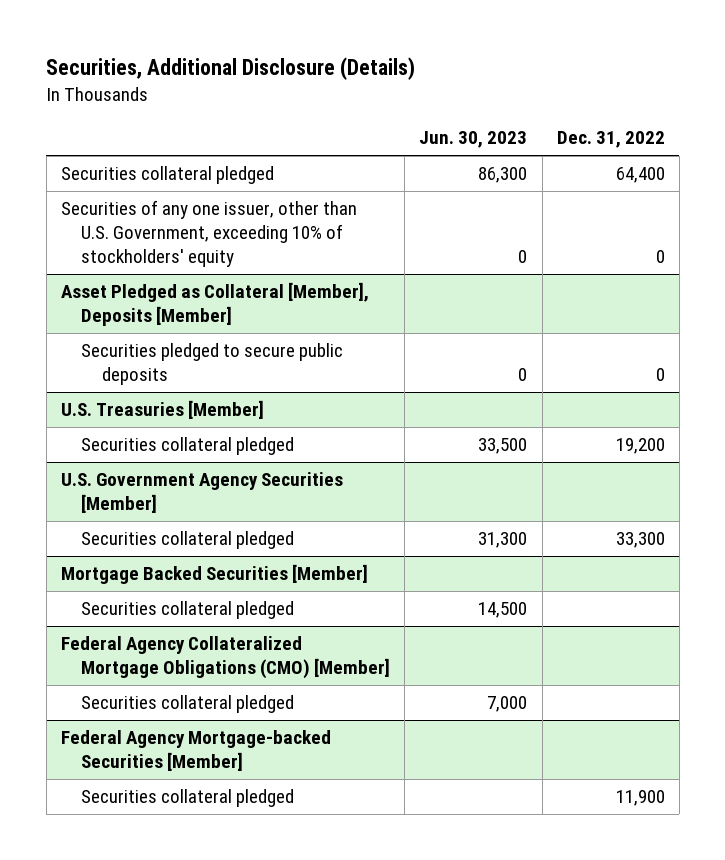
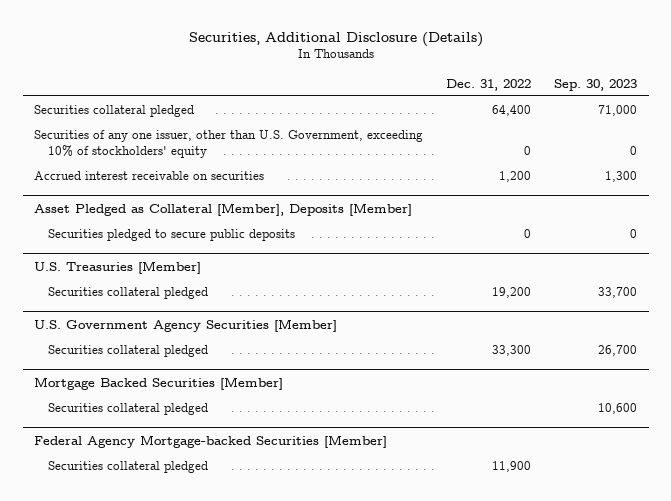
[419,131,528,149] Jun. 30, 2023 -> none
none -> [554,78,638,91] Sep. 30, 2023
none -> [34,170,265,180] Accrued interest receivable on securities
[60,636,391,680] Federal Agency Collateralized Mortgage Obligations (CMO) [Member] -> none
[81,695,295,714] Securities collateral pledged -> none

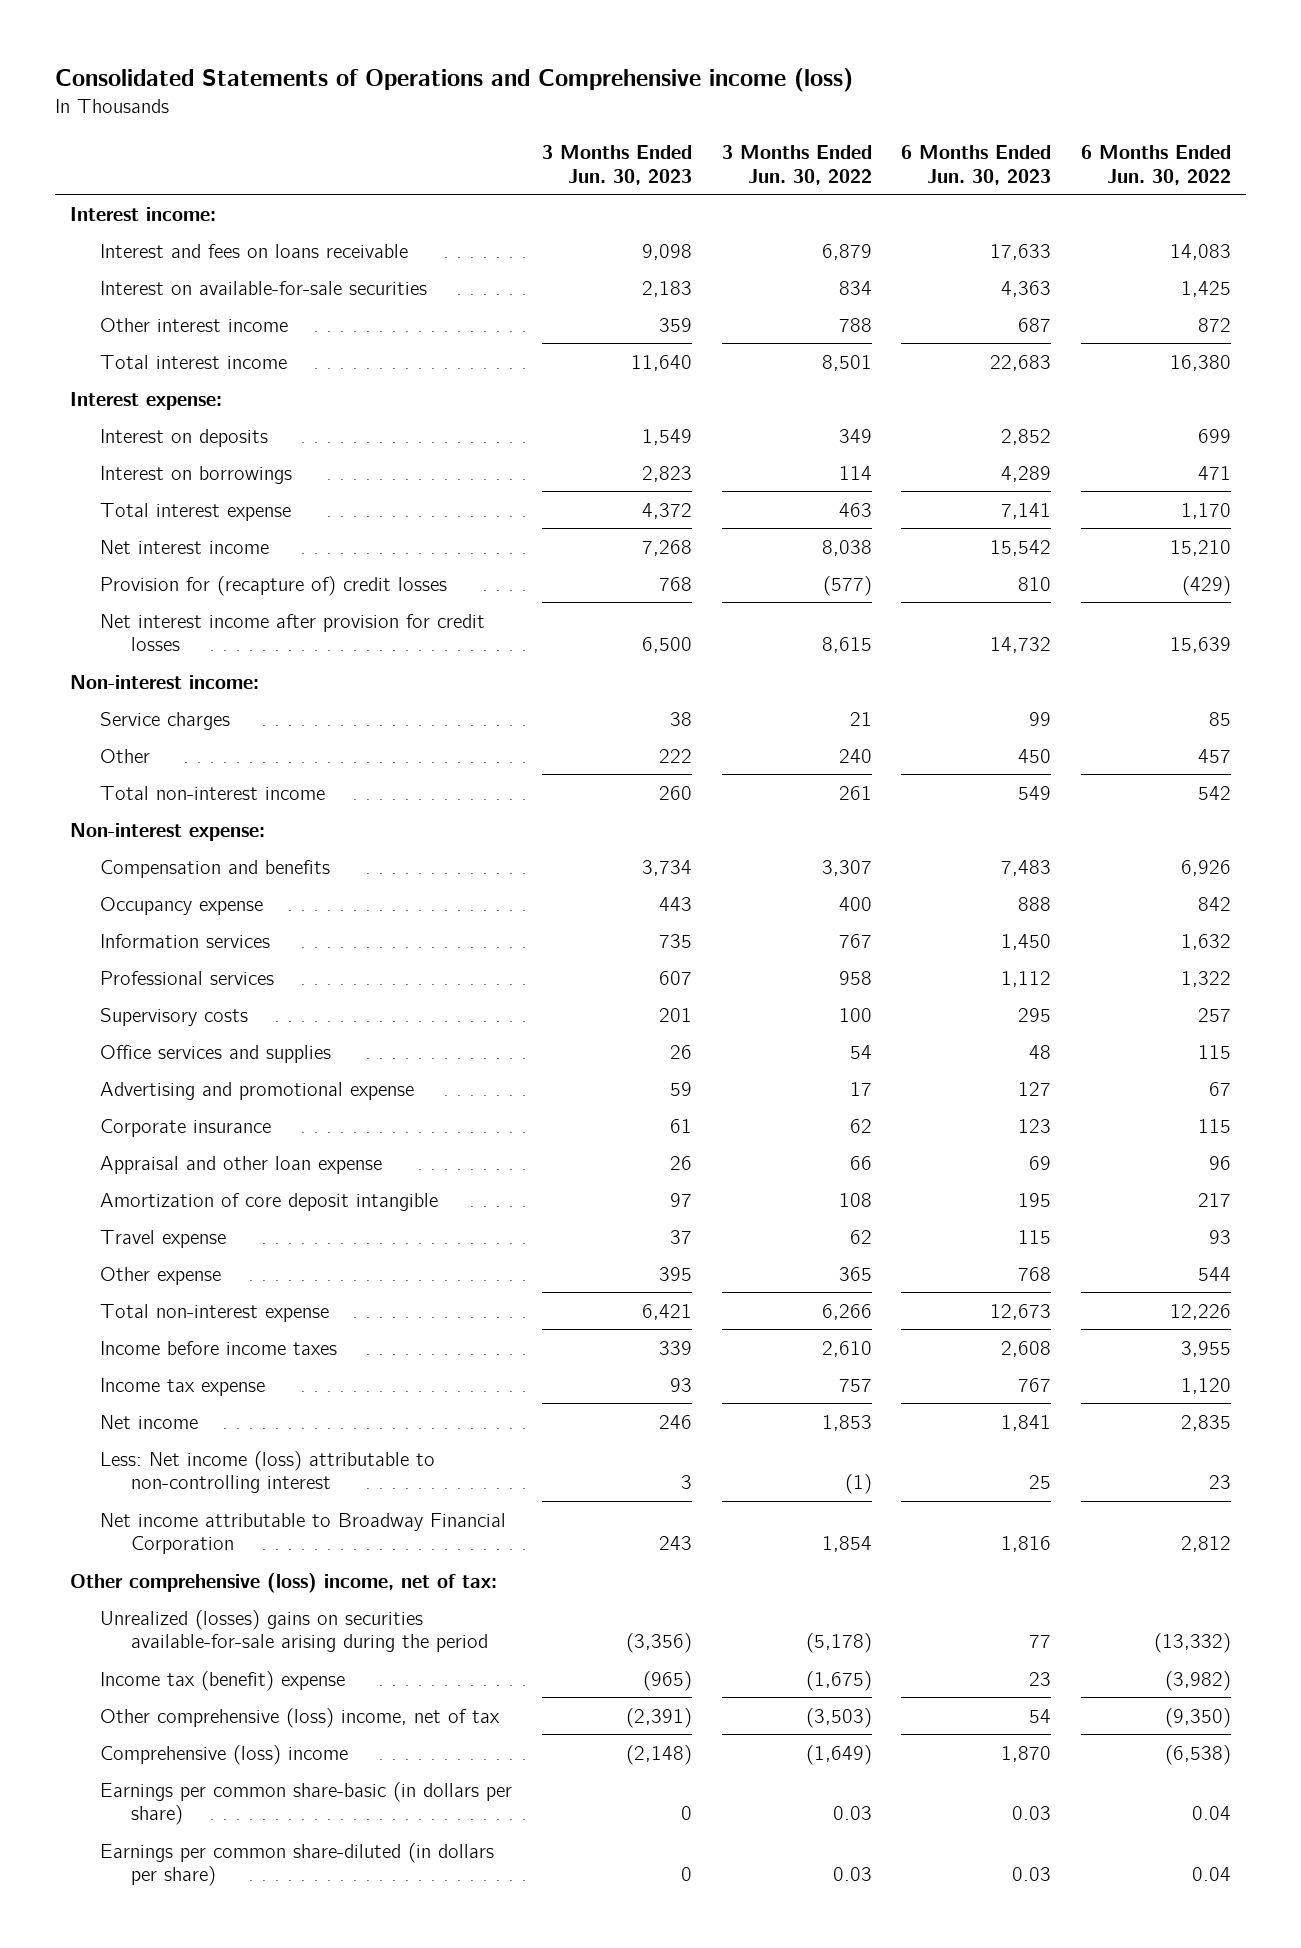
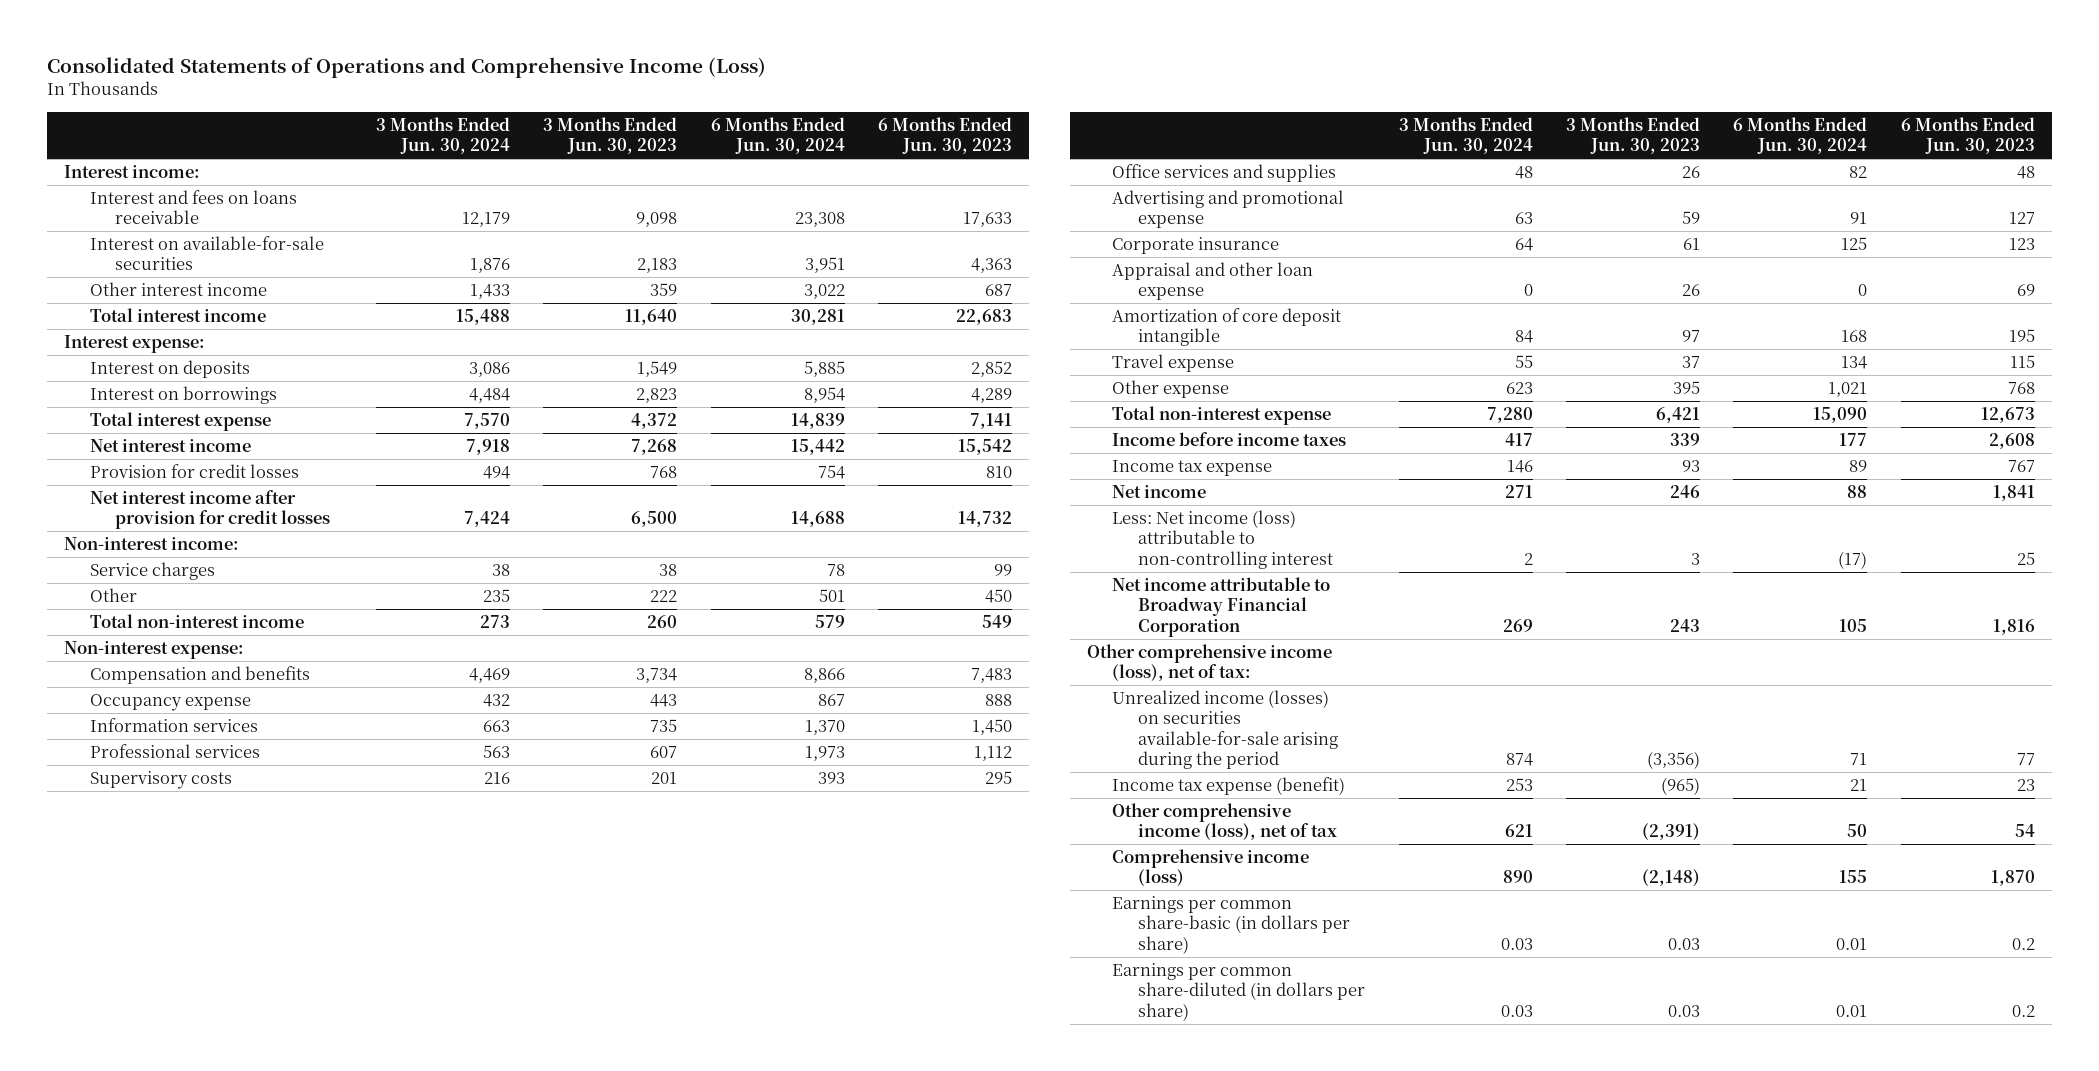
[54,68,853,93] Consolidated Statements of Operations and Comprehensive income (loss) -> [47,57,767,79] Consolidated Statements of Operations and Comprehensive Income (Loss)
[721,145,872,185] 3 Months Ended Jun. 30, 2022 -> none
[1081,145,1232,185] 6 Months Ended Jun. 30, 2022 -> none
none -> [375,116,510,155] 3 Months Ended Jun. 30, 2024
none -> [710,116,845,155] 6 Months Ended Jun. 30, 2024
[100,575,448,596] Provision for (recapture of) credit losses -> [89,463,299,478] Provision for credit losses
[69,1572,497,1593] Other comprehensive (loss) income, net of tax: -> [1086,643,1332,682] Other comprehensive income (loss), net of tax:
[100,1609,488,1653] Unrealized (losses) gains on securities available-for-sale arising during the period -> [1112,689,1339,770] Unrealized income (losses) on securities available-for-sale arising during the period
[100,1670,346,1691] Income tax (benefit) expense -> [1112,776,1346,795] Income tax expense (benefit)
[100,1707,501,1728] Other comprehensive (loss) income, net of tax -> [1112,802,1338,841] Other comprehensive income (loss), net of tax
[100,1744,349,1765] Comprehensive (loss) income -> [1112,848,1310,887] Comprehensive income (loss)
[681,1806,693,1821] 0 -> [1667,937,1700,950] 0.03
[1012,1806,1052,1821] 0.03 -> [2011,937,2035,950] 0.2
[681,1867,693,1882] 0 -> [1667,1004,1700,1017] 0.03
[1012,1867,1052,1882] 0.03 -> [2011,1004,2035,1017] 0.2

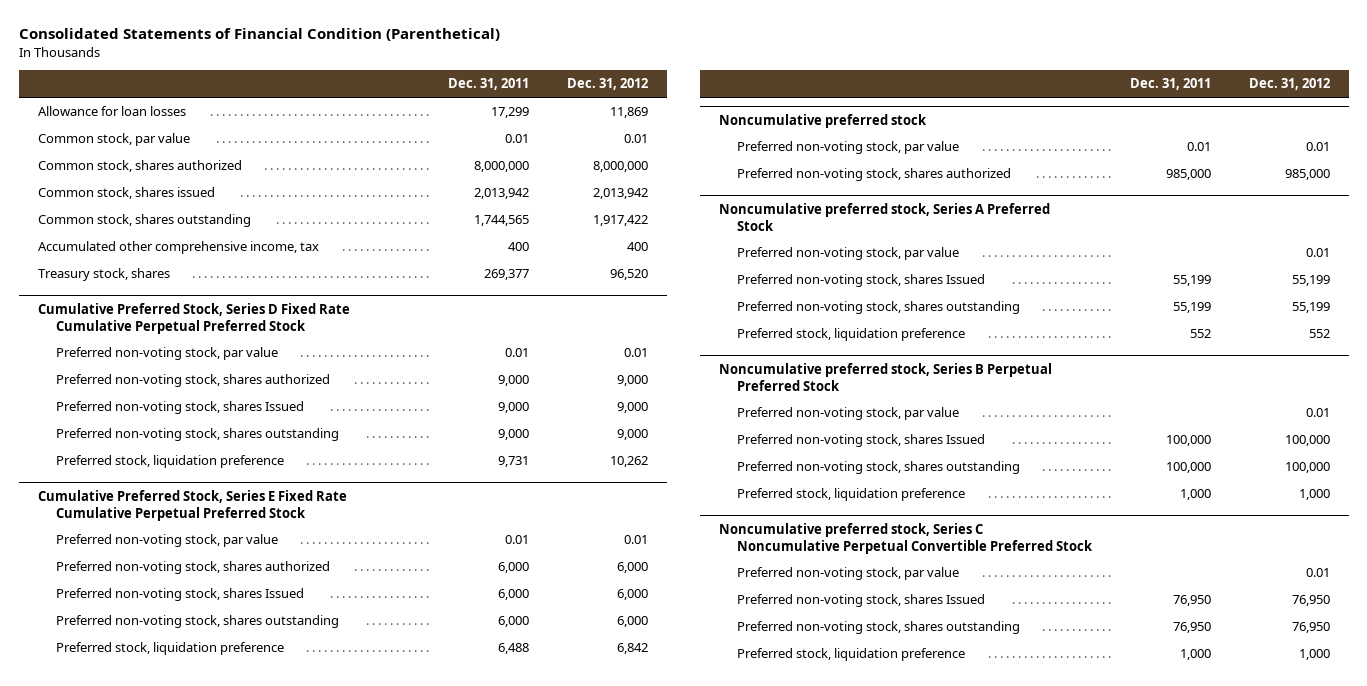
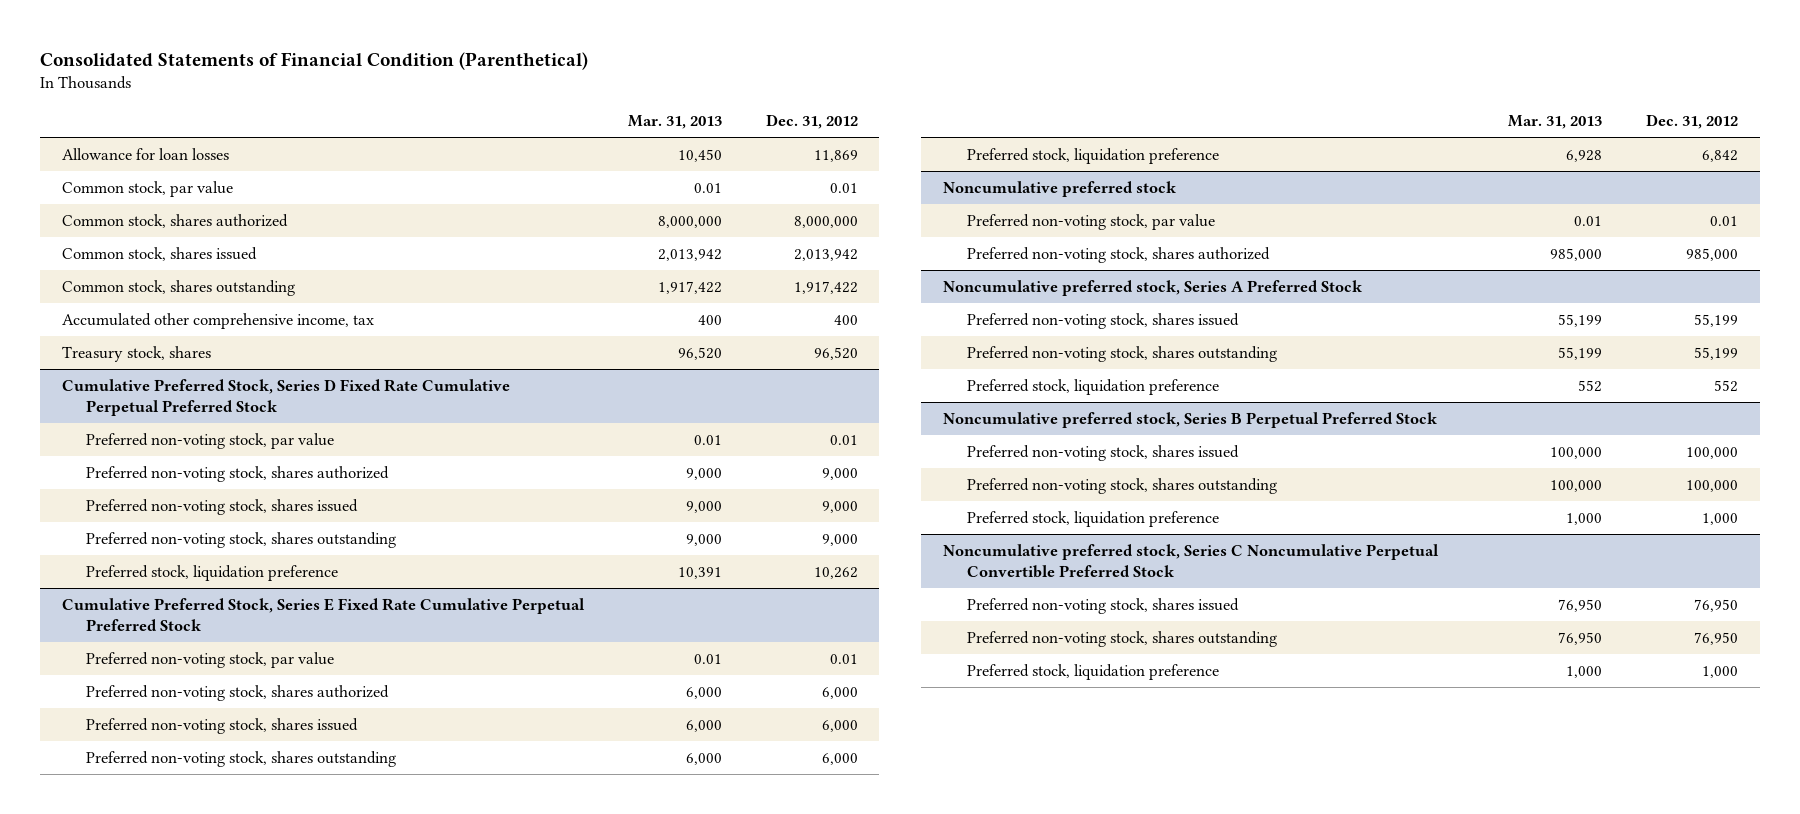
[448,78,530,91] Dec. 31, 2011 -> none
none -> [627,115,722,130] Mar. 31, 2013
[55,401,304,415] Preferred non-voting stock, shares Issued -> [86,498,359,515] Preferred non-voting stock, shares issued
[55,588,304,602] Preferred non-voting stock, shares Issued -> [86,717,359,734] Preferred non-voting stock, shares issued
[737,247,960,261] Preferred non-voting stock, par value -> none
[737,274,986,288] Preferred non-voting stock, shares Issued -> [966,312,1239,329] Preferred non-voting stock, shares issued
[737,407,960,421] Preferred non-voting stock, par value -> none
[737,434,986,448] Preferred non-voting stock, shares Issued -> [966,444,1239,461] Preferred non-voting stock, shares issued
[737,567,960,581] Preferred non-voting stock, par value -> none
[737,594,986,608] Preferred non-voting stock, shares Issued -> [966,597,1239,614] Preferred non-voting stock, shares issued

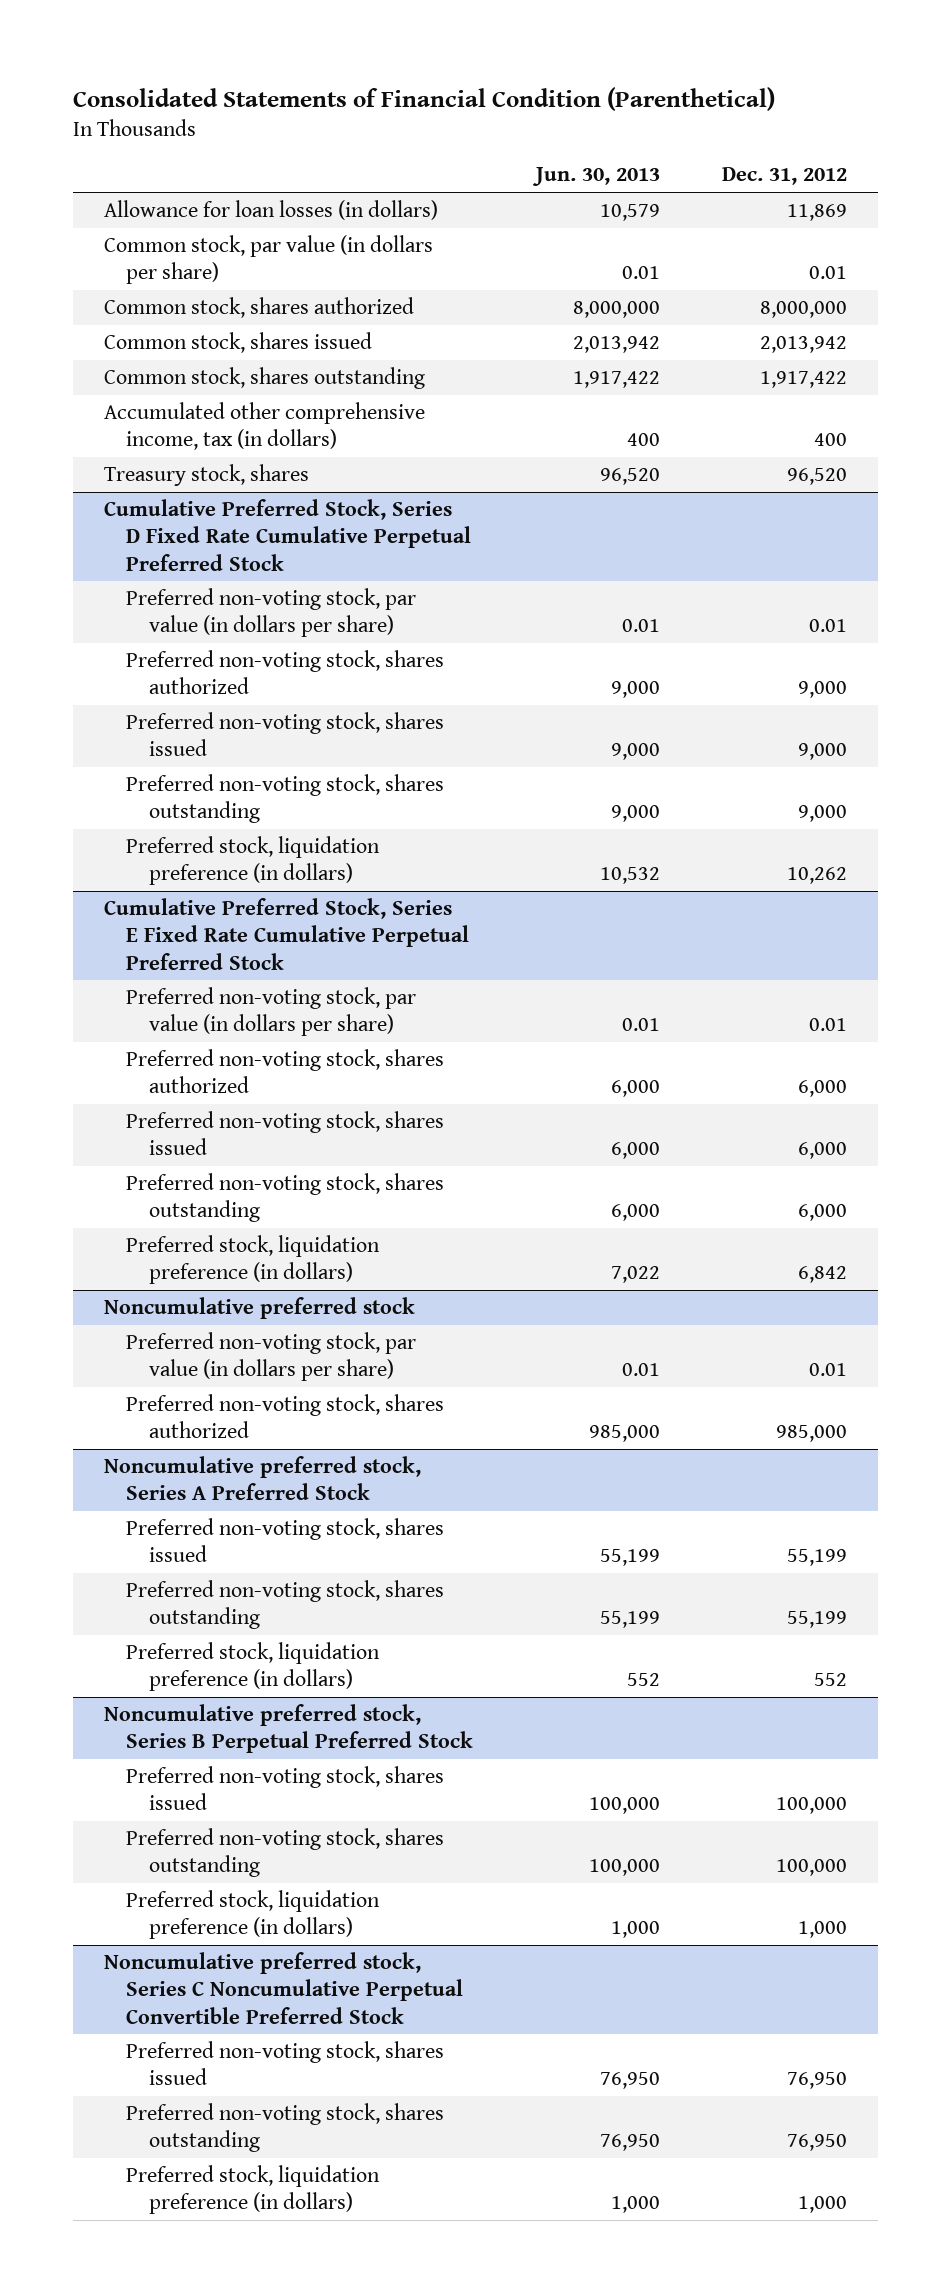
[627,115,722,130] Mar. 31, 2013 -> none
none -> [531,167,660,187] Jun. 30, 2013
[62,147,230,160] Allowance for loan losses -> [104,200,439,221] Allowance for loan losses (in dollars)
[62,180,234,197] Common stock, par value -> [104,235,434,285] Common stock, par value (in dollars per share)
[62,312,375,329] Accumulated other comprehensive income, tax -> [104,402,426,451] Accumulated other comprehensive income, tax (in dollars)
[86,432,335,449] Preferred non-voting stock, par value -> [126,588,417,638] Preferred non-voting stock, par value (in dollars per share)
[86,564,339,581] Preferred stock, liquidation preference -> [126,836,381,886] Preferred stock, liquidation preference (in dollars)
[86,651,335,668] Preferred non-voting stock, par value -> [126,987,417,1037] Preferred non-voting stock, par value (in dollars per share)
[966,147,1219,164] Preferred stock, liquidation preference -> [126,1235,381,1285] Preferred stock, liquidation preference (in dollars)
[966,213,1215,230] Preferred non-voting stock, par value -> [126,1332,417,1382] Preferred non-voting stock, par value (in dollars per share)
[966,378,1219,395] Preferred stock, liquidation preference -> [126,1642,381,1692] Preferred stock, liquidation preference (in dollars)
[966,510,1219,527] Preferred stock, liquidation preference -> [126,1890,381,1940] Preferred stock, liquidation preference (in dollars)
[966,663,1219,680] Preferred stock, liquidation preference -> [126,2165,381,2215] Preferred stock, liquidation preference (in dollars)

